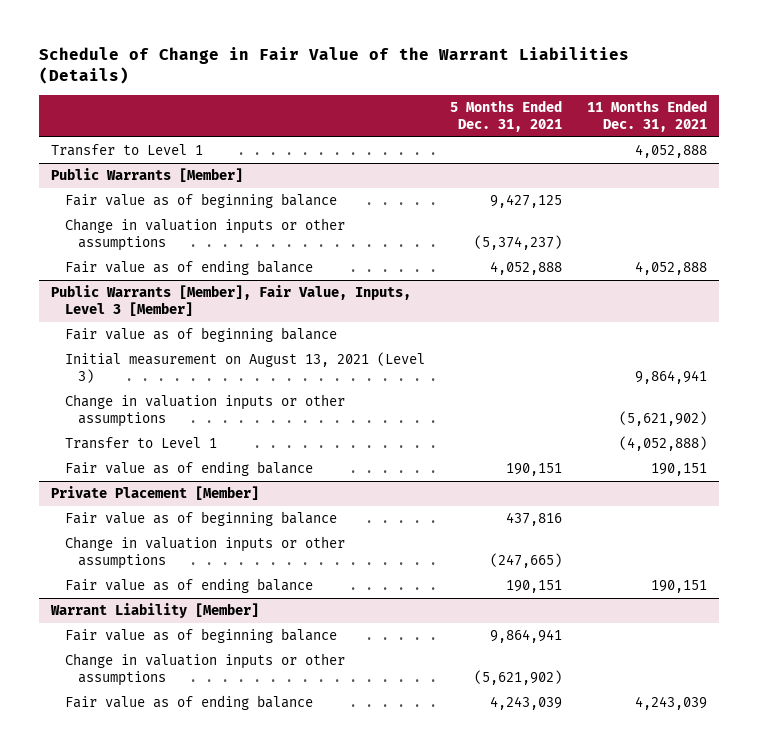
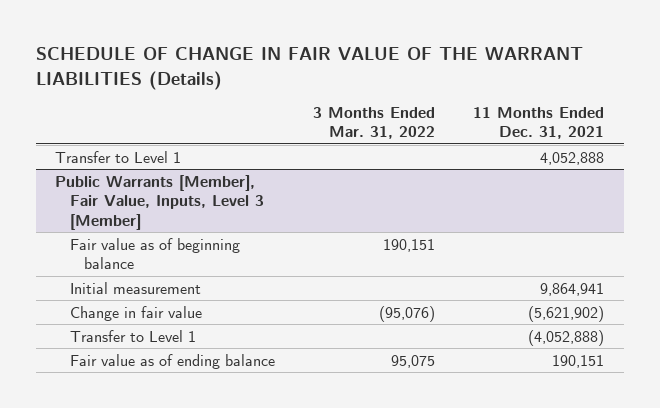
[38,47,629,85] Schedule of Change in Fair Value of the Warrant Liabilities (Details) -> [36,47,584,90] SCHEDULE OF CHANGE IN FAIR VALUE OF THE WARRANT LIABILITIES (Details)
[449,100,562,132] 5 Months Ended Dec. 31, 2021 -> none
none -> [313,106,436,140] 3 Months Ended Mar. 31, 2022
[51,168,244,183] Public Warrants [Member] -> none
[64,193,337,209] Fair value as of beginning balance -> none
[64,218,345,251] Change in valuation inputs or other assumptions -> none
[64,260,313,276] Fair value as of ending balance -> none
[64,352,425,383] Initial measurement on August 13, 2021 (Level 3) -> [69,281,201,294] Initial measurement
[64,394,345,427] Change in valuation inputs or other assumptions -> [69,305,202,321] Change in fair value
[51,486,260,501] Private Placement [Member] -> none
[64,511,337,527] Fair value as of beginning balance -> none
[64,536,345,569] Change in valuation inputs or other assumptions -> none
[64,578,313,594] Fair value as of ending balance -> none
[50,603,260,619] Warrant Liability [Member] -> none
[64,628,337,644] Fair value as of beginning balance -> none
[64,653,345,686] Change in valuation inputs or other assumptions -> none
[64,695,313,711] Fair value as of ending balance -> none

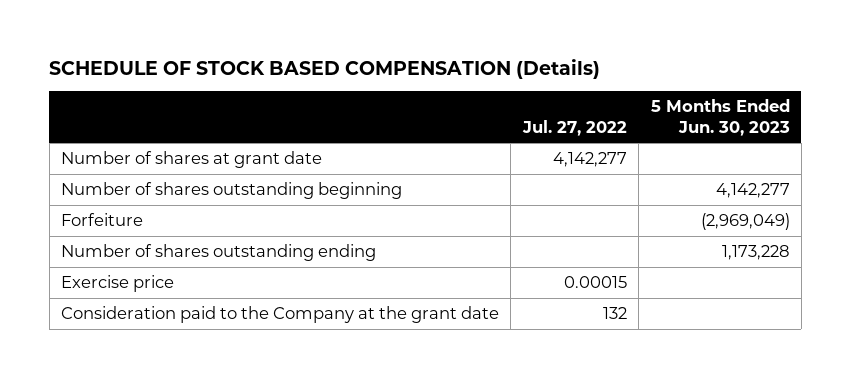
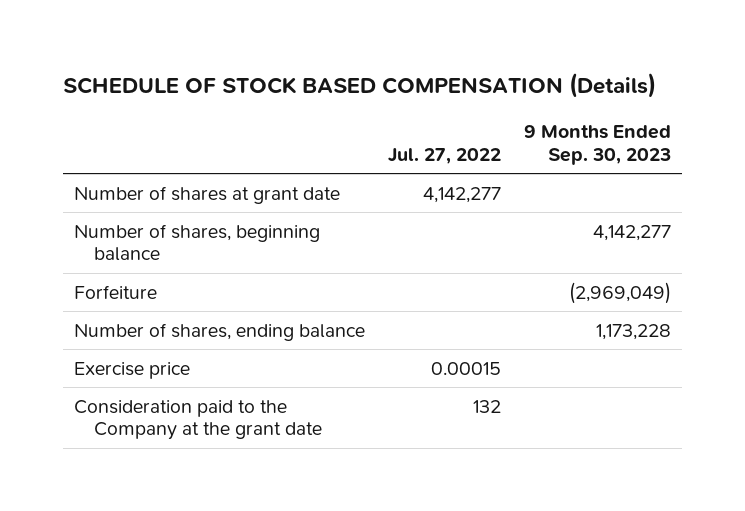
[650,99,790,136] 5 Months Ended Jun. 30, 2023 -> none
none -> [523,125,671,166] 9 Months Ended Sep. 30, 2023
[61,182,403,200] Number of shares outstanding beginning -> [74,223,321,262] Number of shares, beginning balance
[61,244,377,262] Number of shares outstanding ending -> [74,322,366,341] Number of shares, ending balance

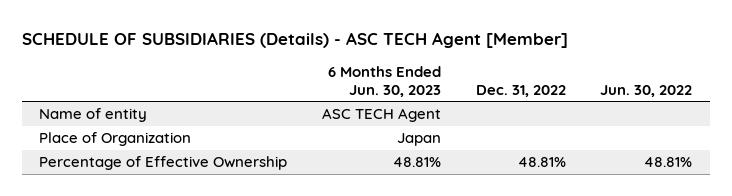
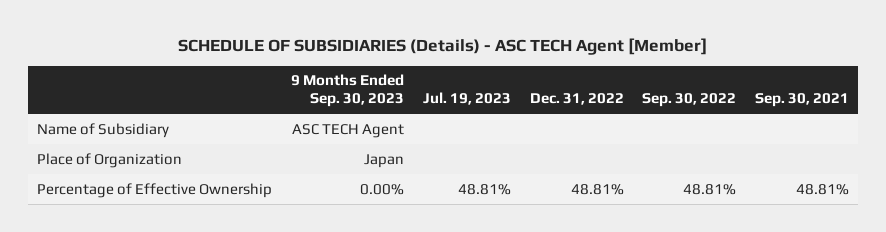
[327,65,441,97] 6 Months Ended Jun. 30, 2023 -> none
[600,84,693,97] Jun. 30, 2022 -> none
none -> [291,74,405,108] 9 Months Ended Sep. 30, 2023
none -> [422,92,511,106] Jul. 19, 2023
none -> [642,93,737,108] Sep. 30, 2022
none -> [755,93,850,108] Sep. 30, 2021
[39,108,148,123] Name of entity -> [37,122,170,138] Name of Subsidiary

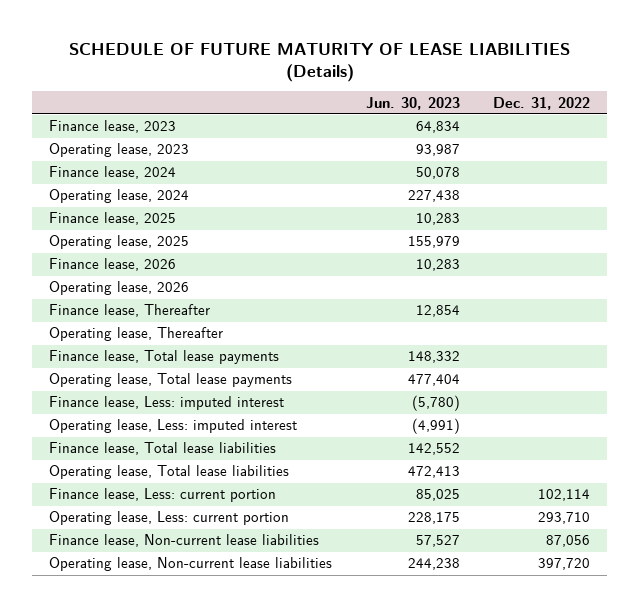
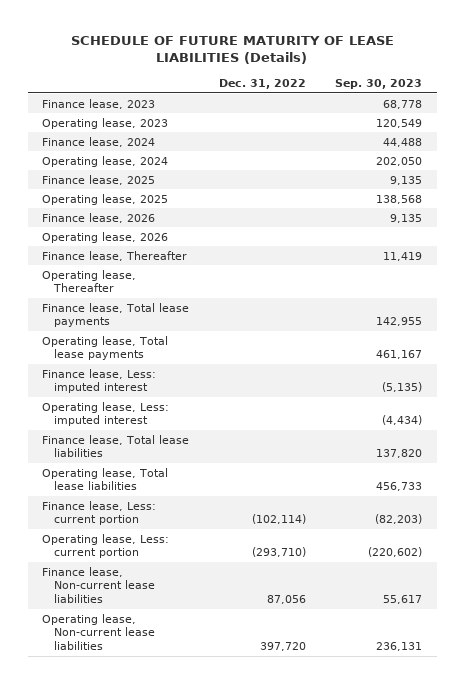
[365,96,460,110] Jun. 30, 2023 -> none
none -> [335,79,423,90] Sep. 30, 2023
[538,489,591,502] 102,114 -> [251,514,306,525] (102,114)
[538,512,591,525] 293,710 -> [251,547,306,558] (293,710)

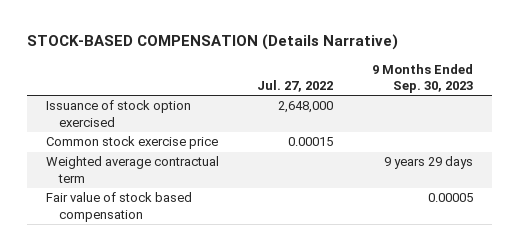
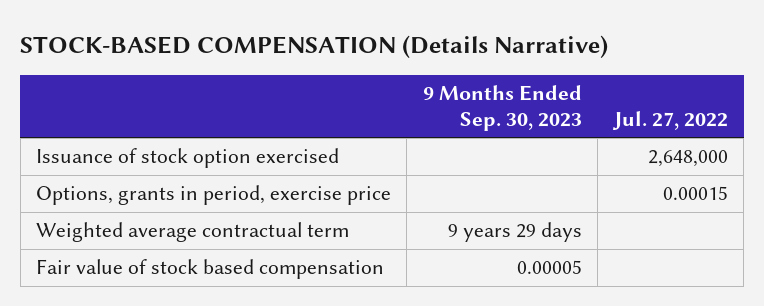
[45,136,218,150] Common stock exercise price -> [35,185,391,206] Options, grants in period, exercise price

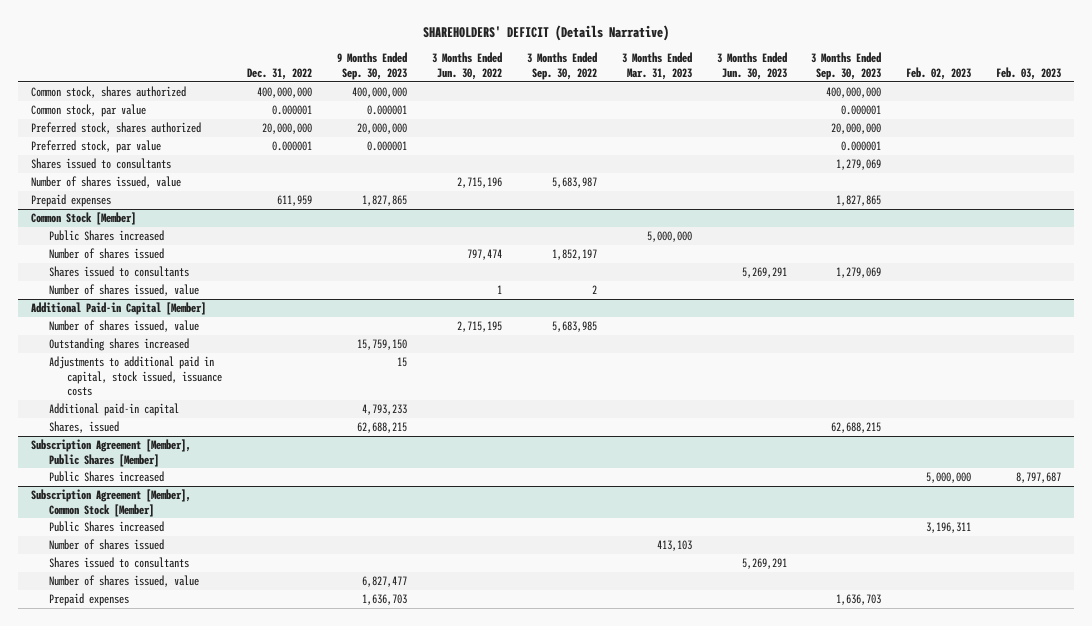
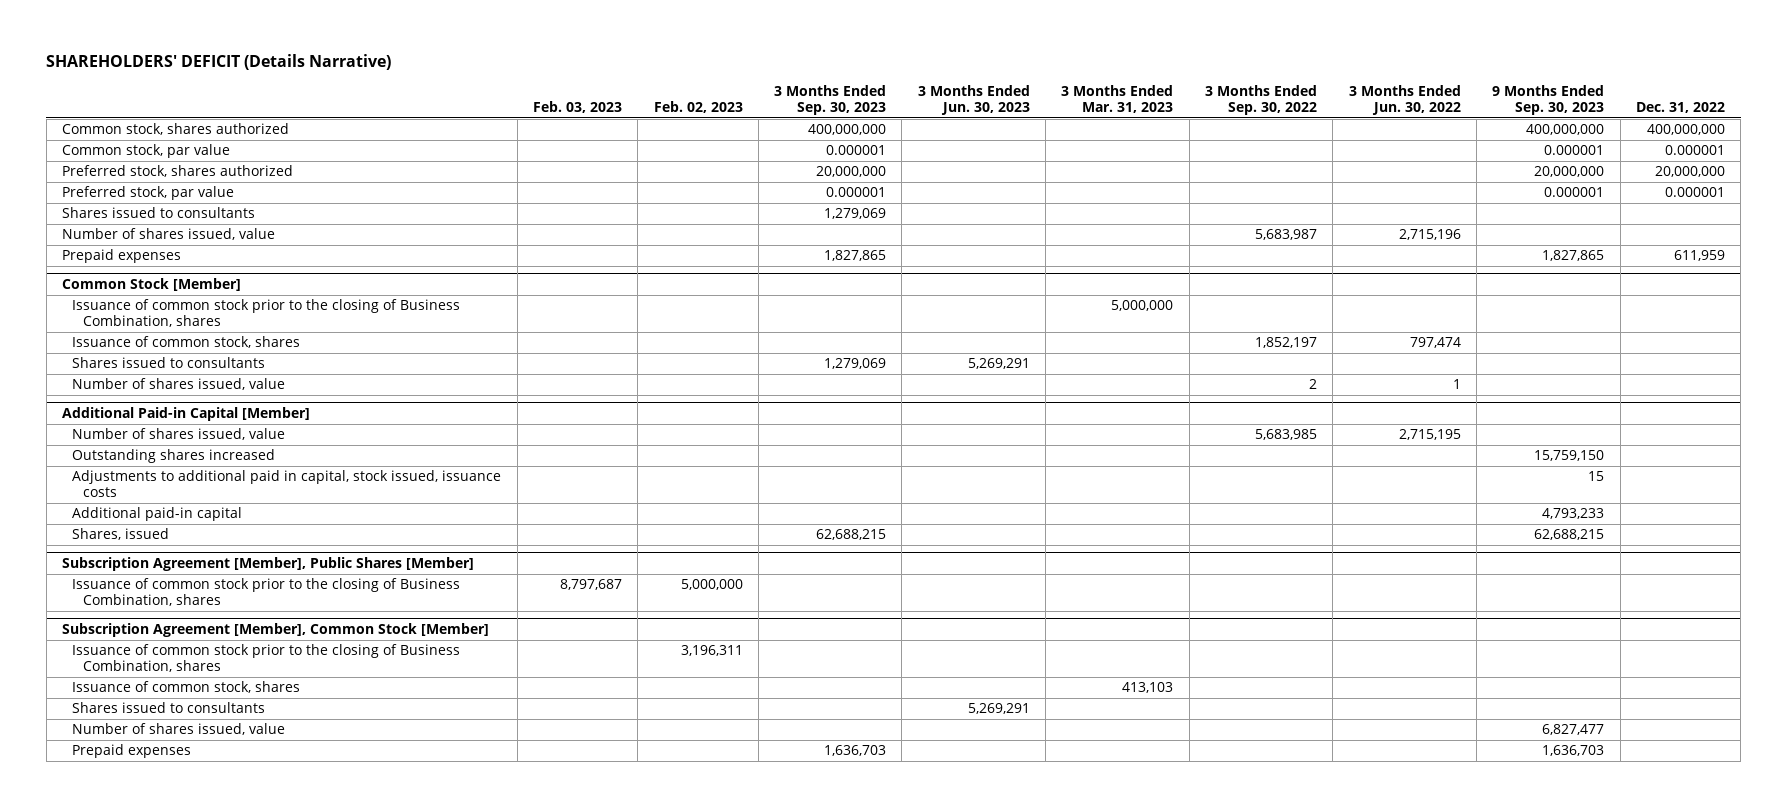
[49,230,165,242] Public Shares increased -> [72,299,461,328] Issuance of common stock prior to the closing of Business Combination, shares
[49,248,165,260] Number of shares issued -> [72,336,301,349] Issuance of common stock, shares
[49,471,165,483] Public Shares increased -> [72,578,461,607] Issuance of common stock prior to the closing of Business Combination, shares
[49,521,165,533] Public Shares increased -> [72,644,461,673] Issuance of common stock prior to the closing of Business Combination, shares
[49,539,165,551] Number of shares issued -> [72,681,301,694] Issuance of common stock, shares

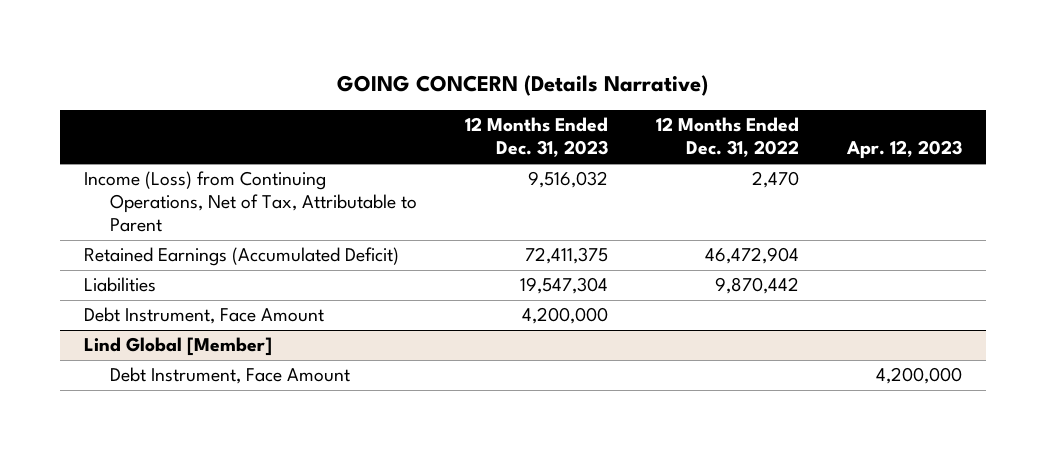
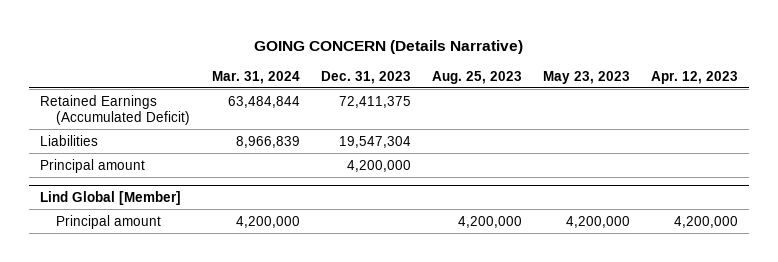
[464,117,608,158] 12 Months Ended Dec. 31, 2023 -> none
[656,117,800,158] 12 Months Ended Dec. 31, 2022 -> none
none -> [211,70,300,84] Mar. 31, 2024
none -> [320,70,411,84] Dec. 31, 2023
none -> [432,70,523,84] Aug. 25, 2023
none -> [543,70,631,84] May 23, 2023
[84,171,417,233] Income (Loss) from Continuing Operations, Net of Tax, Attributable to Parent -> none
[84,307,325,325] Debt Instrument, Face Amount -> [39,158,145,173] Principal amount
[109,367,350,385] Debt Instrument, Face Amount -> [56,214,162,229] Principal amount

